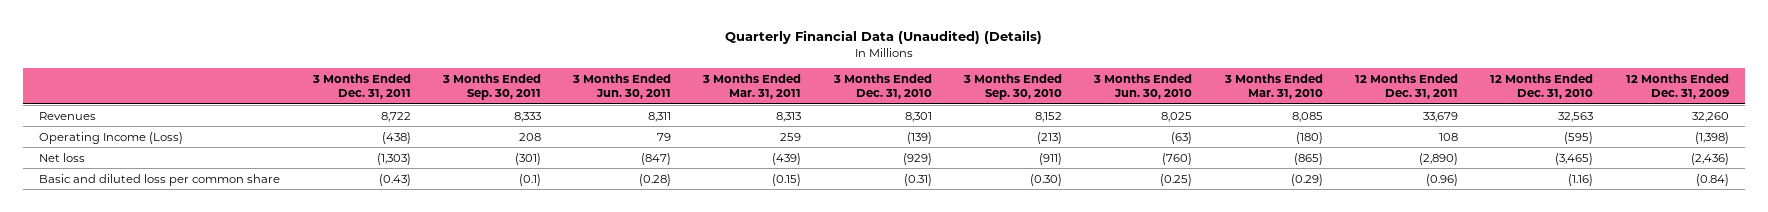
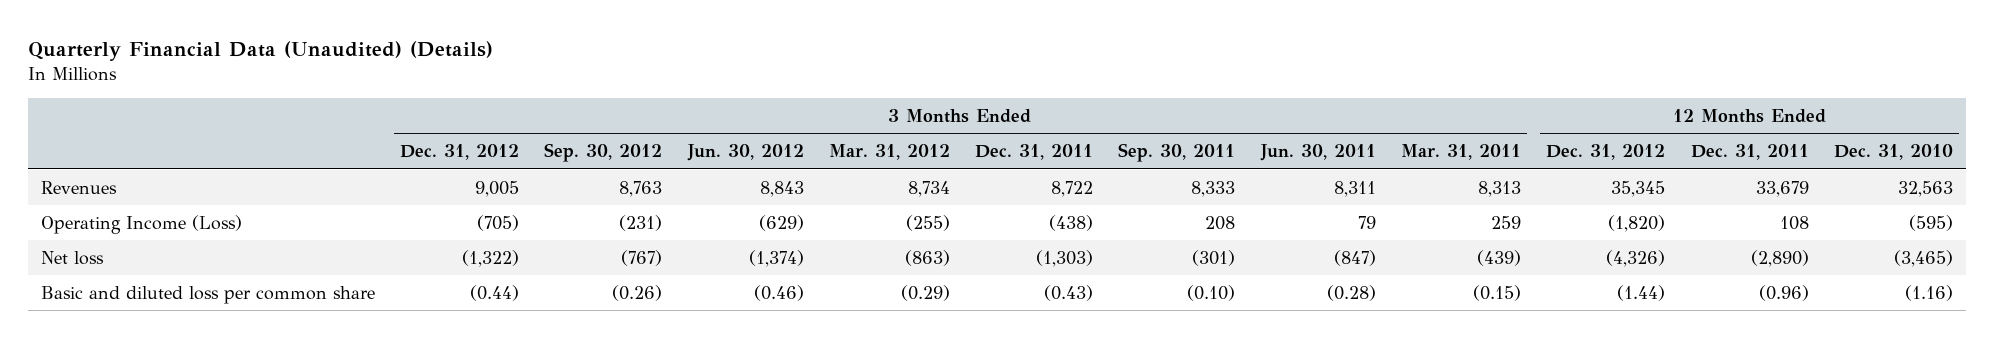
[832,73,932,100] 3 Months Ended Dec. 31, 2010 -> none
[963,73,1063,101] 3 Months Ended Sep. 30, 2010 -> none
[1093,73,1193,100] 3 Months Ended Jun. 30, 2010 -> none
[1223,73,1323,100] 3 Months Ended Mar. 31, 2010 -> none
[1625,73,1729,100] 12 Months Ended Dec. 31, 2009 -> none
none -> [399,144,519,161] Dec. 31, 2012
none -> [544,143,663,163] Sep. 30, 2012
none -> [686,144,804,162] Jun. 30, 2012
none -> [828,144,950,161] Mar. 31, 2012
none -> [1546,144,1666,161] Dec. 31, 2012
[518,173,541,186] (0.1) -> [1187,284,1236,301] (0.10)

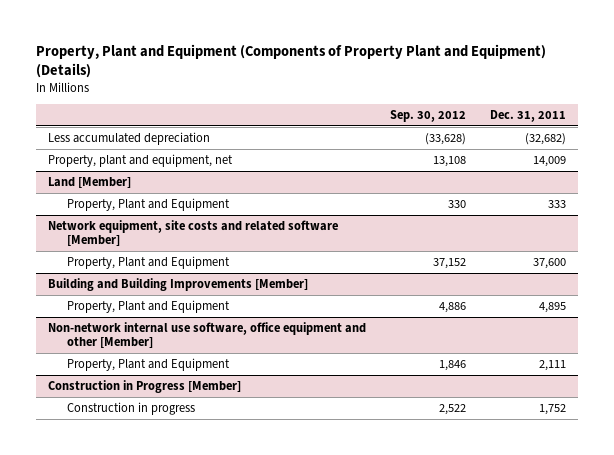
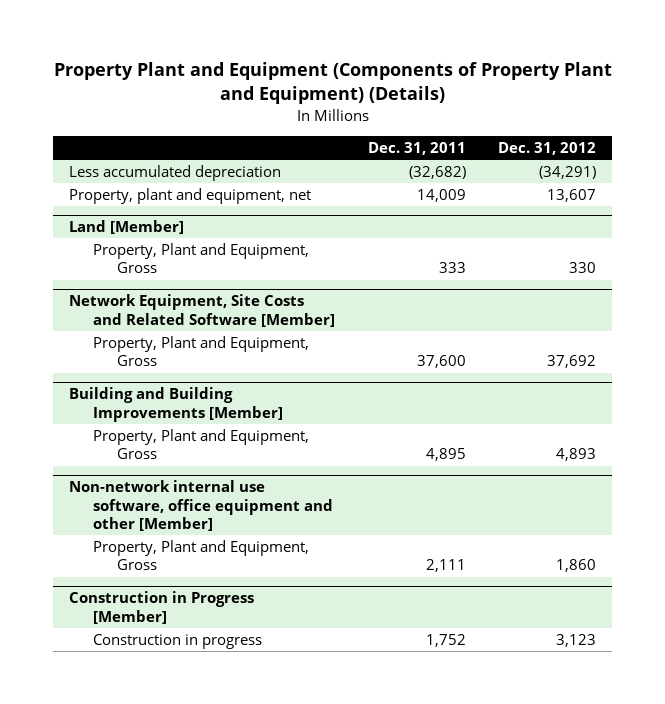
[36,43,547,78] Property, Plant and Equipment (Components of Property Plant and Equipment) (Details) -> [53,62,612,105] Property Plant and Equipment (Components of Property Plant and Equipment) (Details)
[390,110,467,123] Sep. 30, 2012 -> none
none -> [497,141,596,155] Dec. 31, 2012
[67,198,231,212] Property, Plant and Equipment -> [93,243,310,274] Property, Plant and Equipment, Gross
[48,220,339,247] Network equipment, site costs and related software [Member] -> [69,294,336,327] Network Equipment, Site Costs and Related Software [Member]
[67,256,231,270] Property, Plant and Equipment -> [93,336,310,367] Property, Plant and Equipment, Gross
[67,300,231,314] Property, Plant and Equipment -> [93,429,310,460] Property, Plant and Equipment, Gross
[67,358,231,372] Property, Plant and Equipment -> [93,540,310,571] Property, Plant and Equipment, Gross

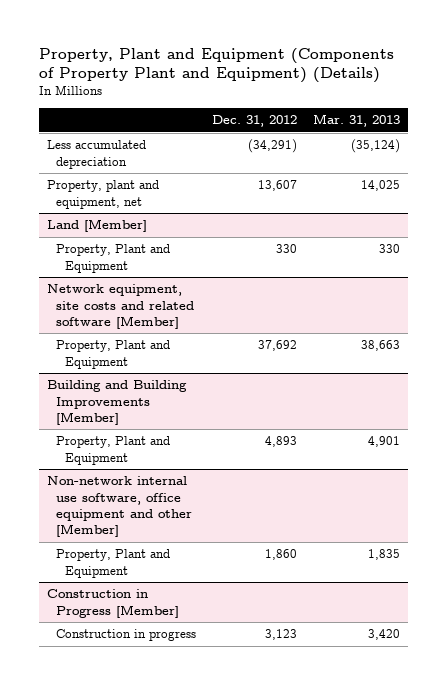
[53,62,612,105] Property Plant and Equipment (Components of Property Plant and Equipment) (Details) -> [39,47,395,84] Property, Plant and Equipment (Components of Property Plant and Equipment) (Details)
[367,141,466,155] Dec. 31, 2011 -> none
none -> [313,114,401,128] Mar. 31, 2013
[93,243,310,274] Property, Plant and Equipment, Gross -> [56,244,171,273] Property, Plant and Equipment
[69,294,336,327] Network Equipment, Site Costs and Related Software [Member] -> [47,284,195,329] Network equipment, site costs and related software [Member]
[93,336,310,367] Property, Plant and Equipment, Gross -> [56,340,171,369] Property, Plant and Equipment
[93,429,310,460] Property, Plant and Equipment, Gross -> [56,436,171,465] Property, Plant and Equipment
[93,540,310,571] Property, Plant and Equipment, Gross -> [56,549,171,578] Property, Plant and Equipment

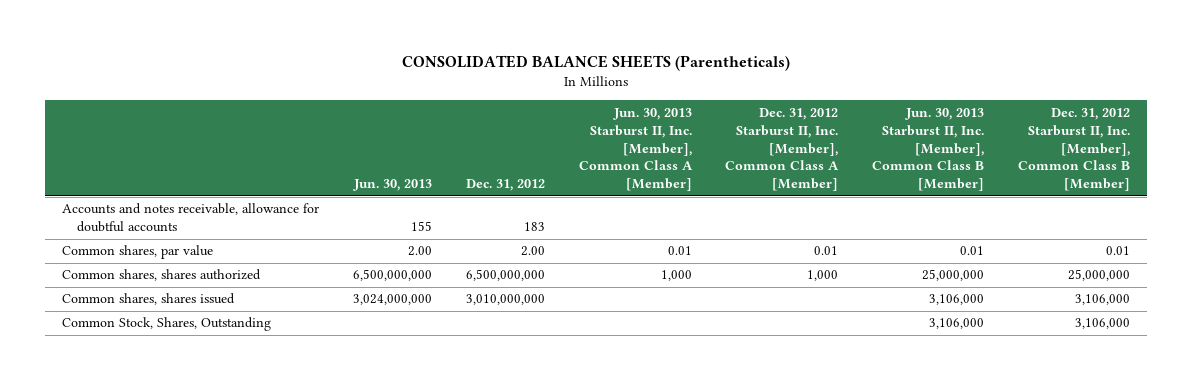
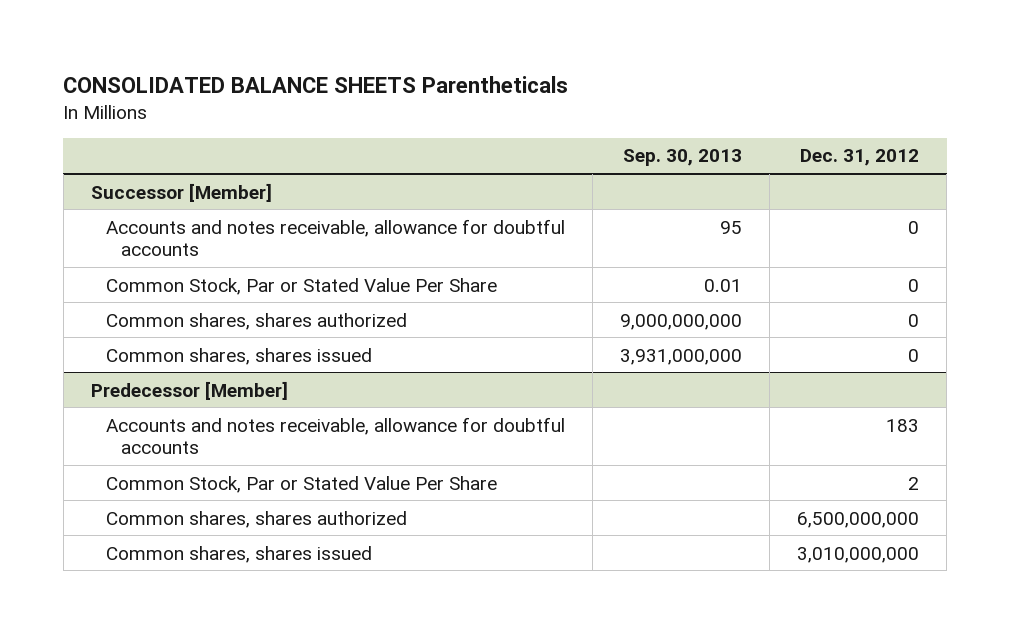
[402,55,791,72] CONSOLIDATED BALANCE SHEETS (Parentheticals) -> [63,75,569,93] CONSOLIDATED BALANCE SHEETS Parentheticals
[352,179,432,192] Jun. 30, 2013 -> none
[578,107,693,192] Jun. 30, 2013 Starburst II, Inc. [Member], Common Class A [Member] -> none
[725,107,840,192] Dec. 31, 2012 Starburst II, Inc. [Member], Common Class A [Member] -> none
[872,107,985,192] Jun. 30, 2013 Starburst II, Inc. [Member], Common Class B [Member] -> none
[1018,107,1131,192] Dec. 31, 2012 Starburst II, Inc. [Member], Common Class B [Member] -> none
none -> [623,149,743,167] Sep. 30, 2013
none -> [90,182,272,202] Successor [Member]
none -> [106,218,566,257] Accounts and notes receivable, allowance for doubtful accounts
none -> [106,277,498,295] Common Stock, Par or Stated Value Per Share
none -> [106,312,408,330] Common shares, shares authorized
none -> [106,347,373,365] Common shares, shares issued
none -> [90,380,288,400] Predecessor [Member]
[62,245,214,260] Common shares, par value -> [106,475,498,493] Common Stock, Par or Stated Value Per Share
[520,246,545,257] 2.00 -> [908,476,920,490] 2
[62,317,272,332] Common Stock, Shares, Outstanding -> none

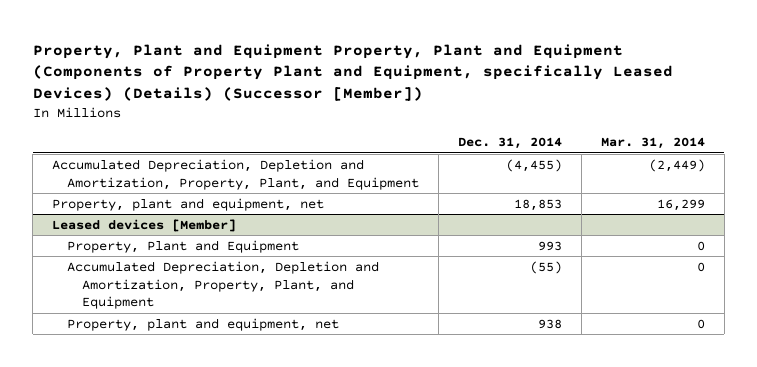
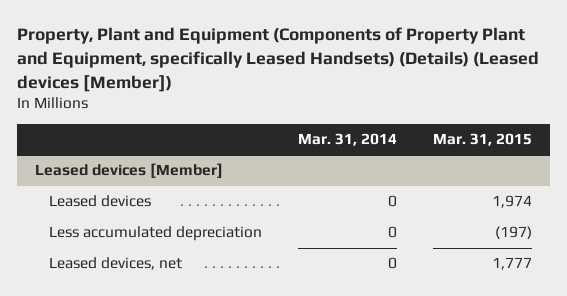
[32,43,673,102] Property, Plant and Equipment Property, Plant and Equipment (Components of Property Plant and Equipment, specifically Leased Devices) (Details) (Successor [Member]) -> [16,27,539,92] Property, Plant and Equipment (Components of Property Plant and Equipment, specifically Leased Handsets) (Details) (Leased devices [Member])
[457,136,562,149] Dec. 31, 2014 -> none
none -> [433,132,533,146] Mar. 31, 2015
[52,158,420,190] Accumulated Depreciation, Depletion and Amortization, Property, Plant, and Equipment -> none
[52,197,325,211] Property, plant and equipment, net -> none
[67,239,300,253] Property, Plant and Equipment -> [48,195,151,208] Leased devices
[67,260,380,310] Accumulated Depreciation, Depletion and Amortization, Property, Plant, and Equipment -> [48,226,262,242] Less accumulated depreciation
[67,317,340,331] Property, plant and equipment, net -> [48,257,182,271] Leased devices, net

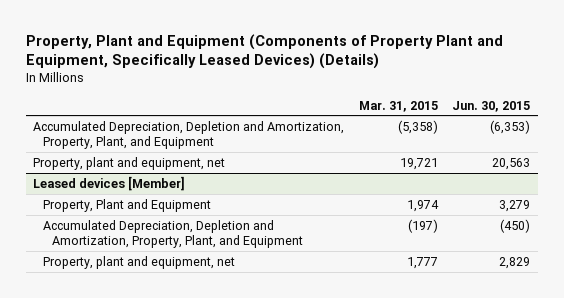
[16,27,539,92] Property, Plant and Equipment (Components of Property Plant and Equipment, specifically Leased Handsets) (Details) (Leased devices [Member]) -> [26,33,504,70] Property, Plant and Equipment (Components of Property Plant and Equipment, Specifically Leased Devices) (Details)
[298,132,398,146] Mar. 31, 2014 -> none
none -> [452,100,531,112] Jun. 30, 2015
none -> [33,120,345,149] Accumulated Depreciation, Depletion and Amortization, Property, Plant, and Equipment
none -> [33,156,226,170] Property, plant and equipment, net
[48,195,151,208] Leased devices -> [42,198,211,212] Property, Plant and Equipment
[48,226,262,242] Less accumulated depreciation -> [42,219,303,248] Accumulated Depreciation, Depletion and Amortization, Property, Plant, and Equipment
[48,257,182,271] Leased devices, net -> [42,255,235,269] Property, plant and equipment, net

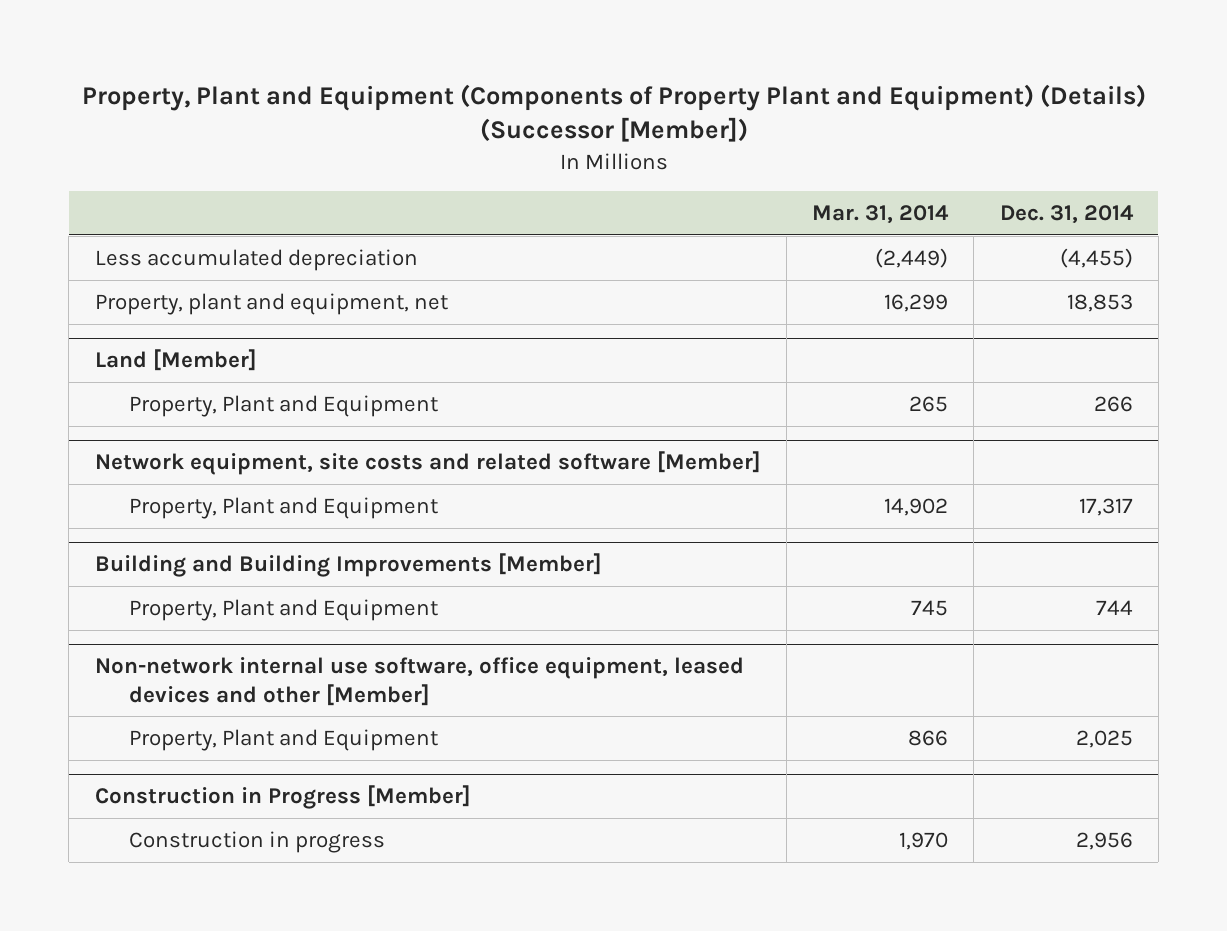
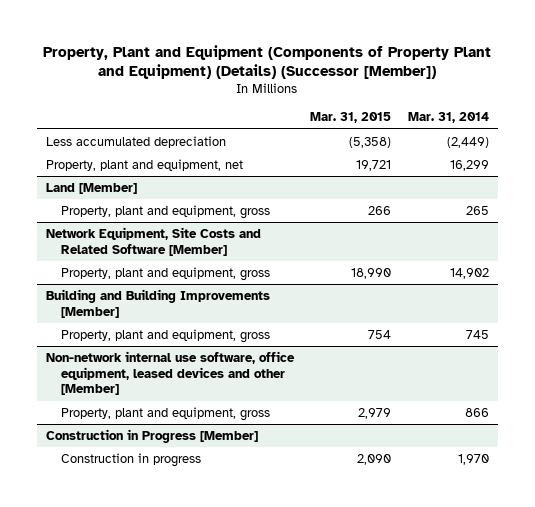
[999,204,1134,224] Dec. 31, 2014 -> none
none -> [310,112,392,124] Mar. 31, 2015
[129,394,439,417] Property, Plant and Equipment -> [60,204,270,219] Property, plant and equipment, gross
[94,451,761,476] Network equipment, site costs and related software [Member] -> [45,226,261,256] Network Equipment, Site Costs and Related Software [Member]
[129,496,439,519] Property, Plant and Equipment -> [60,266,270,281] Property, plant and equipment, gross
[129,598,439,621] Property, Plant and Equipment -> [60,328,270,343] Property, plant and equipment, gross
[129,728,439,751] Property, Plant and Equipment -> [60,406,270,421] Property, plant and equipment, gross

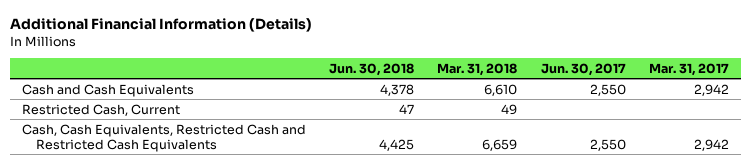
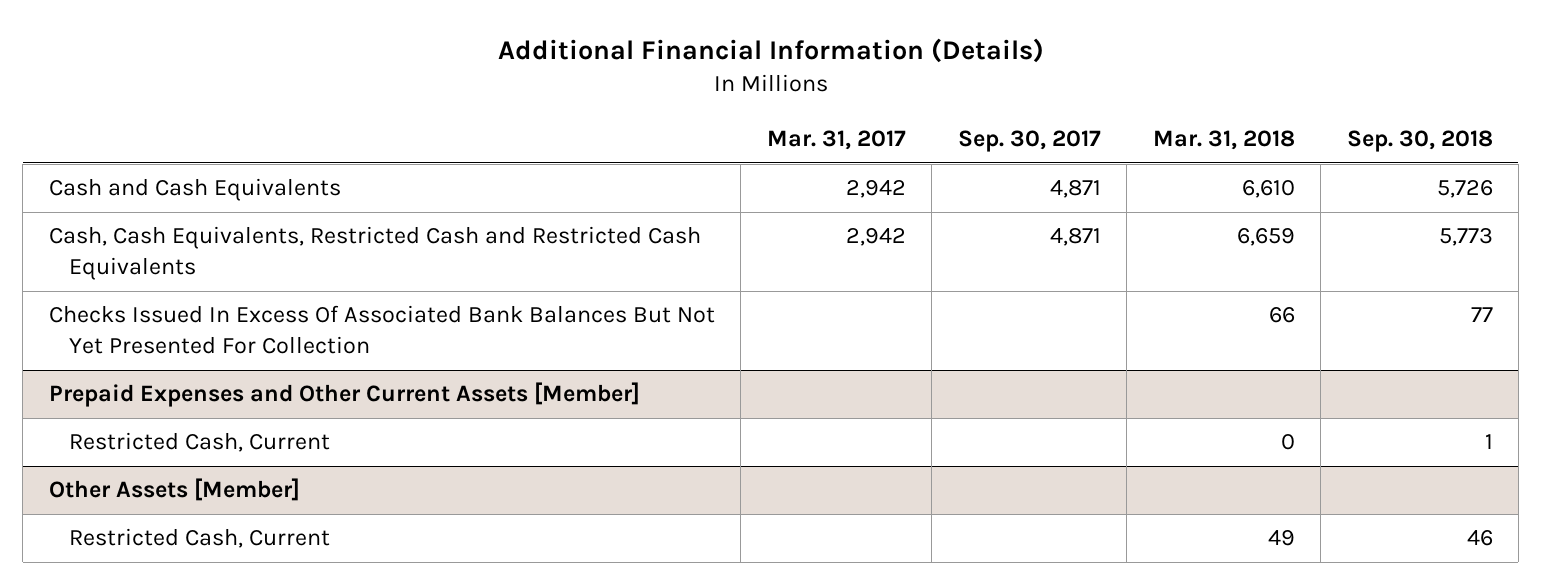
[329,62,415,76] Jun. 30, 2018 -> none
[540,62,626,76] Jun. 30, 2017 -> none
none -> [957,130,1101,153] Sep. 30, 2017
none -> [1346,130,1493,153] Sep. 30, 2018
[21,103,180,116] Restricted Cash, Current -> none
none -> [48,305,715,354] Checks Issued In Excess Of Associated Bank Balances But Not Yet Presented For Collection
none -> [48,382,640,408] Prepaid Expenses and Other Current Assets [Member]
none -> [68,432,330,453] Restricted Cash, Current
none -> [48,478,300,502] Other Assets [Member]
none -> [68,528,330,549] Restricted Cash, Current

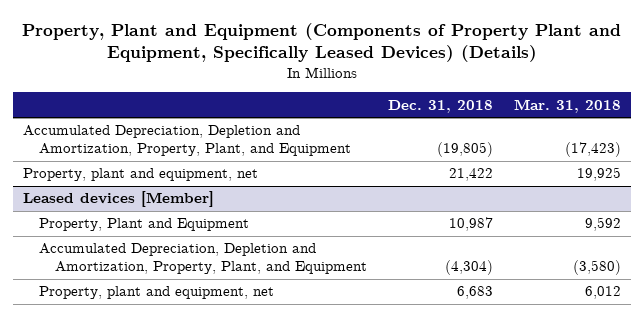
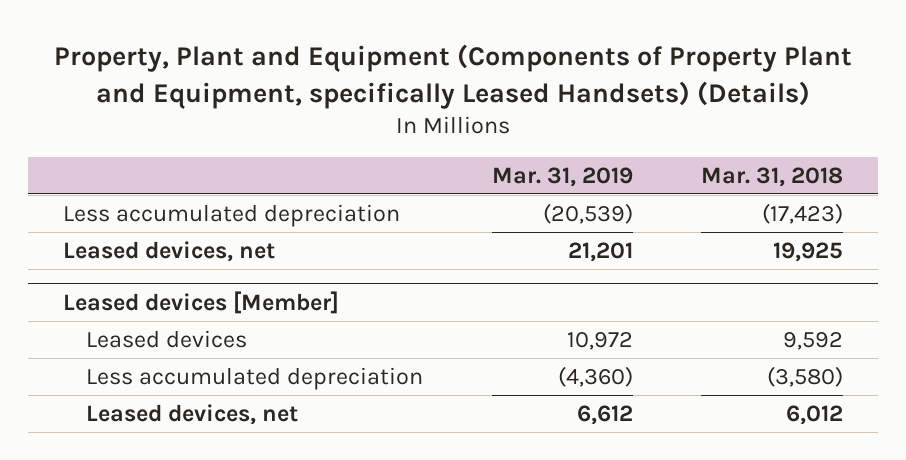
[22,22,622,63] Property, Plant and Equipment (Components of Property Plant and Equipment, Specifically Leased Devices) (Details) -> [54,43,853,109] Property, Plant and Equipment (Components of Property Plant and Equipment, specifically Leased Handsets) (Details)
[388,99,494,113] Dec. 31, 2018 -> none
none -> [491,166,633,187] Mar. 31, 2019
[23,125,352,157] Accumulated Depreciation, Depletion and Amortization, Property, Plant, and Equipment -> [62,203,400,227] Less accumulated depreciation
[23,168,259,182] Property, plant and equipment, net -> [62,240,275,262] Leased devices, net
[39,218,250,232] Property, Plant and Equipment -> [86,329,248,348] Leased devices
[39,243,368,275] Accumulated Depreciation, Depletion and Amortization, Property, Plant, and Equipment -> [86,366,424,390] Less accumulated depreciation
[39,286,275,300] Property, plant and equipment, net -> [86,403,299,425] Leased devices, net

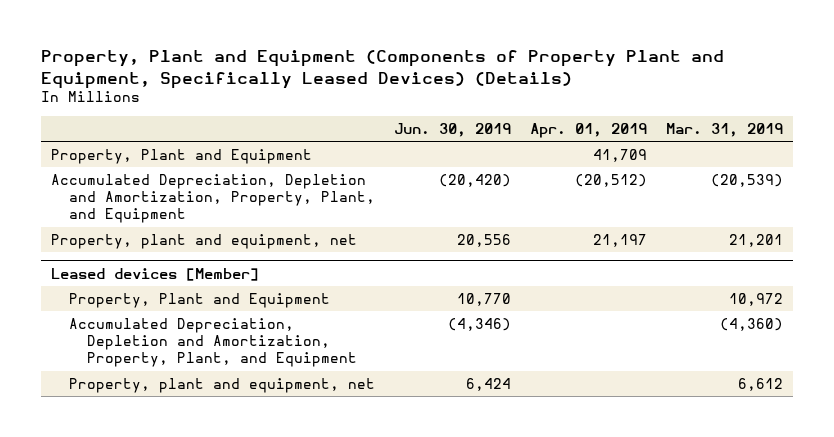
[54,43,853,109] Property, Plant and Equipment (Components of Property Plant and Equipment, specifically Leased Handsets) (Details) -> [41,50,725,89] Property, Plant and Equipment (Components of Property Plant and Equipment, Specifically Leased Devices) (Details)
[701,166,844,187] Mar. 31, 2018 -> none
none -> [393,123,511,138] Jun. 30, 2019
none -> [529,123,647,139] Apr. 01, 2019
none -> [50,148,312,164] Property, Plant and Equipment
[62,203,400,227] Less accumulated depreciation -> [50,173,375,224] Accumulated Depreciation, Depletion and Amortization, Property, Plant, and Equipment
[62,240,275,262] Leased devices, net -> [50,233,357,249] Property, plant and equipment, net
[86,329,248,348] Leased devices -> [68,292,330,308] Property, Plant and Equipment
[86,366,424,390] Less accumulated depreciation -> [68,317,357,368] Accumulated Depreciation, Depletion and Amortization, Property, Plant, and Equipment
[86,403,299,425] Leased devices, net -> [68,377,375,393] Property, plant and equipment, net

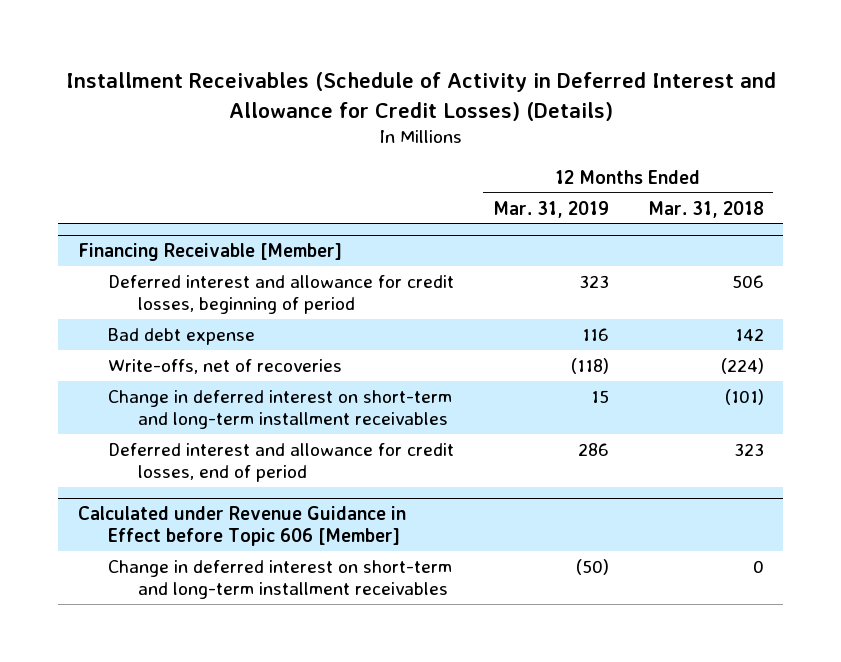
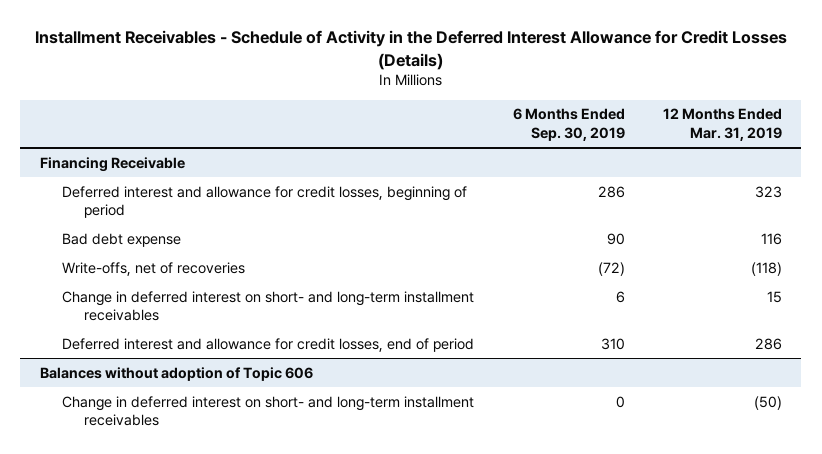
[65,72,776,121] Installment Receivables (Schedule of Activity in Deferred Interest and Allowance for Credit Losses) (Details) -> [34,29,787,70] Installment Receivables - Schedule of Activity in the Deferred Interest Allowance for Credit Losses (Details)
[647,200,764,218] Mar. 31, 2018 -> none
none -> [512,108,625,141] 6 Months Ended Sep. 30, 2019
[77,242,342,261] Financing Receivable [Member] -> [39,156,185,172] Financing Receivable
[108,389,453,429] Change in deferred interest on short-term and long-term installment receivables -> [61,290,474,322] Change in deferred interest on short- and long-term installment receivables
[77,505,406,546] Calculated under Revenue Guidance in Effect before Topic 606 [Member] -> [39,366,313,381] Balances without adoption of Topic 606
[108,559,453,599] Change in deferred interest on short-term and long-term installment receivables -> [61,395,474,427] Change in deferred interest on short- and long-term installment receivables

